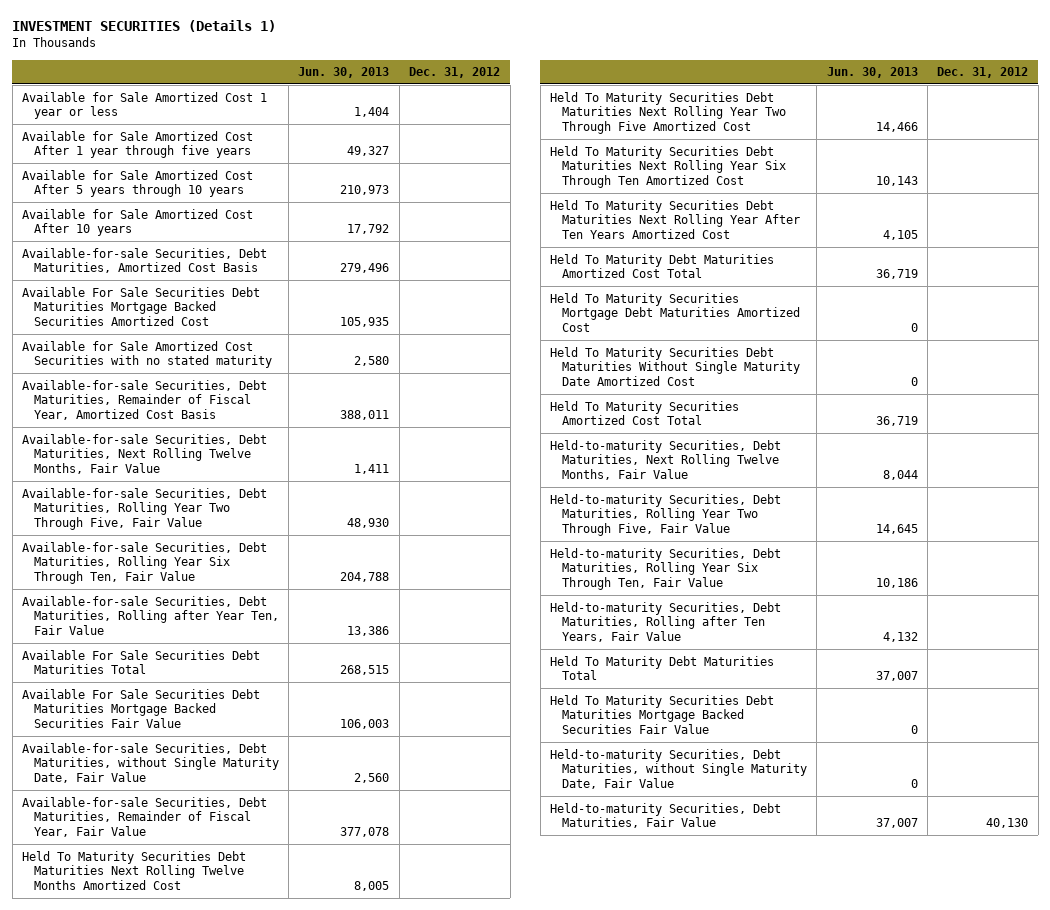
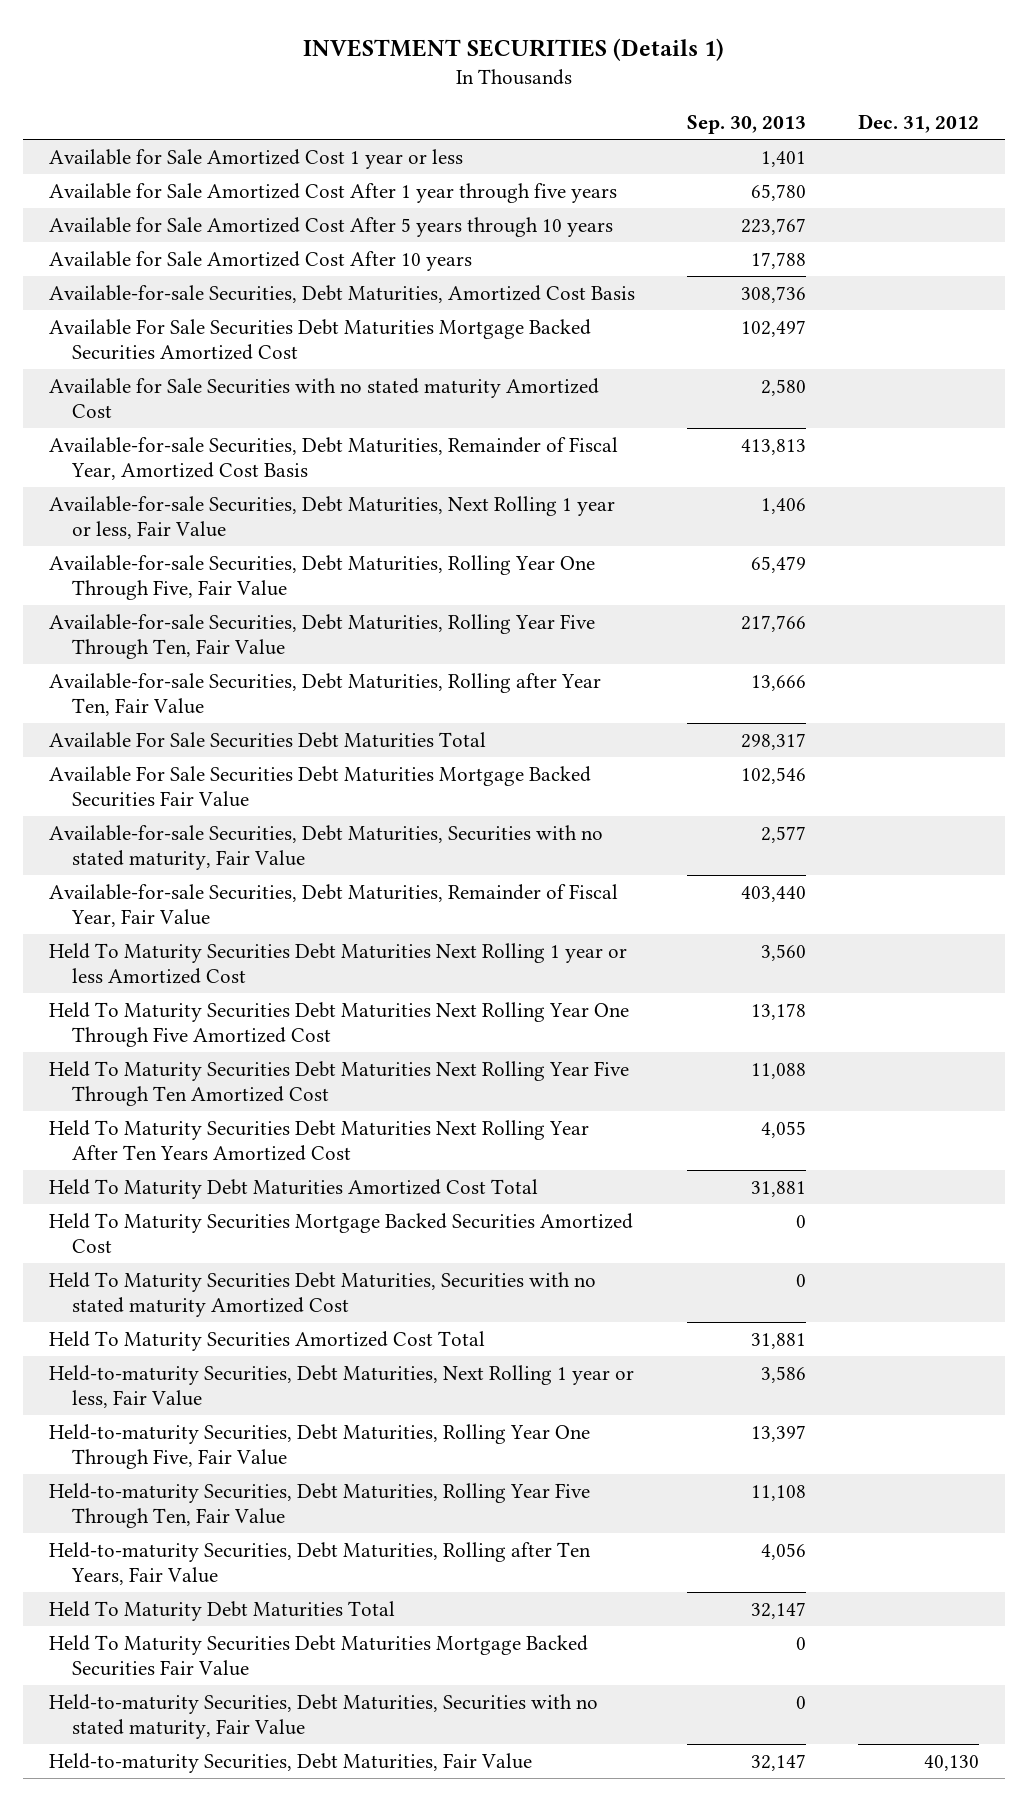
[298,67,390,79] Jun. 30, 2013 -> none
none -> [687,114,807,134] Sep. 30, 2013
[21,340,272,369] Available for Sale Amortized Cost Securities with no stated maturity -> [49,377,600,418] Available for Sale Securities with no stated maturity Amortized Cost
[21,433,267,475] Available-for-sale Securities, Debt Maturities, Next Rolling Twelve Months, Fair Value -> [49,495,616,539] Available-for-sale Securities, Debt Maturities, Next Rolling 1 year or less, Fair Value
[21,487,267,531] Available-for-sale Securities, Debt Maturities, Rolling Year Two Through Five, Fair Value -> [49,554,596,600] Available-for-sale Securities, Debt Maturities, Rolling Year One Through Five, Fair Value
[21,541,267,585] Available-for-sale Securities, Debt Maturities, Rolling Year Six Through Ten, Fair Value -> [49,613,596,659] Available-for-sale Securities, Debt Maturities, Rolling Year Five Through Ten, Fair Value
[21,742,279,784] Available-for-sale Securities, Debt Maturities, without Single Maturity Date, Fair Value -> [49,824,604,870] Available-for-sale Securities, Debt Maturities, Securities with no stated maturity, Fair Value
[21,850,246,891] Held To Maturity Securities Debt Maturities Next Rolling Twelve Months Amortized Cost -> [49,942,628,984] Held To Maturity Securities Debt Maturities Next Rolling 1 year or less Amortized Cost
[550,91,786,135] Held To Maturity Securities Debt Maturities Next Rolling Year Two Through Five Amortized Cost -> [49,1001,630,1047] Held To Maturity Securities Debt Maturities Next Rolling Year One Through Five Amortized Cost
[550,145,786,189] Held To Maturity Securities Debt Maturities Next Rolling Year Six Through Ten Amortized Cost -> [49,1060,630,1106] Held To Maturity Securities Debt Maturities Next Rolling Year Five Through Ten Amortized Cost
[550,292,800,333] Held To Maturity Securities Mortgage Debt Maturities Amortized Cost -> [49,1212,634,1253] Held To Maturity Securities Mortgage Backed Securities Amortized Cost
[550,346,800,387] Held To Maturity Securities Debt Maturities Without Single Maturity Date Amortized Cost -> [49,1271,597,1317] Held To Maturity Securities Debt Maturities, Securities with no stated maturity Amortized Cost
[550,439,782,481] Held-to-maturity Securities, Debt Maturities, Next Rolling Twelve Months, Fair Value -> [49,1364,635,1408] Held-to-maturity Securities, Debt Maturities, Next Rolling 1 year or less, Fair Value
[550,493,782,537] Held-to-maturity Securities, Debt Maturities, Rolling Year Two Through Five, Fair Value -> [49,1423,591,1469] Held-to-maturity Securities, Debt Maturities, Rolling Year One Through Five, Fair Value
[550,547,782,591] Held-to-maturity Securities, Debt Maturities, Rolling Year Six Through Ten, Fair Value -> [49,1482,591,1528] Held-to-maturity Securities, Debt Maturities, Rolling Year Five Through Ten, Fair Value
[550,748,807,790] Held-to-maturity Securities, Debt Maturities, without Single Maturity Date, Fair Value -> [49,1693,599,1739] Held-to-maturity Securities, Debt Maturities, Securities with no stated maturity, Fair Value

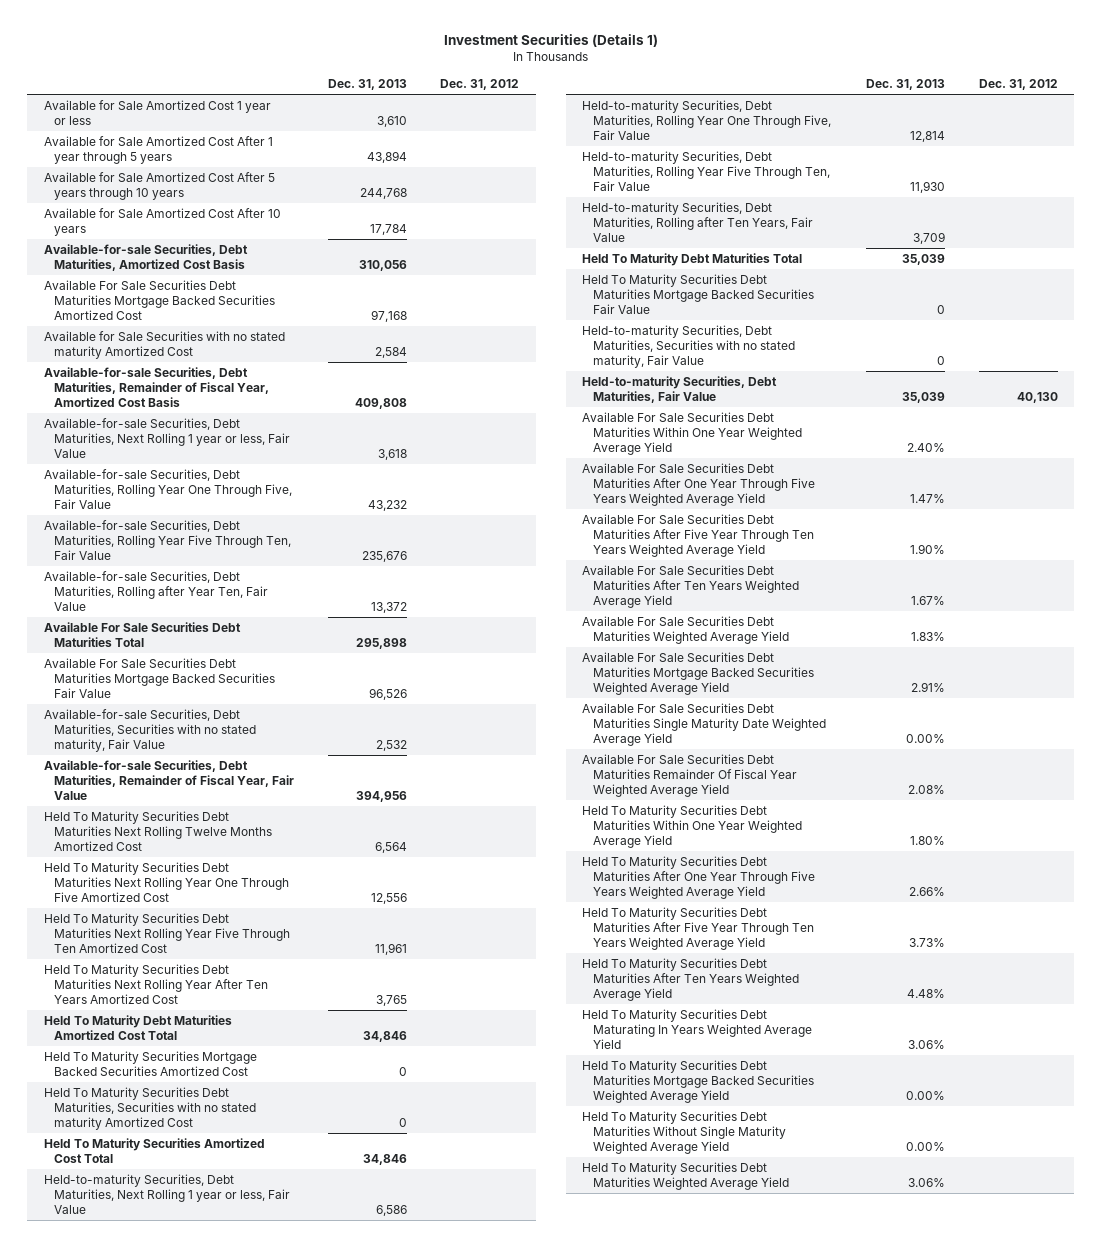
[303,37,725,61] INVESTMENT SECURITIES (Details 1) -> [443,34,658,48] Investment Securities (Details 1)
[687,114,807,134] Sep. 30, 2013 -> none
none -> [327,79,407,91] Dec. 31, 2013
[49,182,618,203] Available for Sale Amortized Cost After 1 year through five years -> [43,135,273,165] Available for Sale Amortized Cost After 1 year through 5 years
[49,942,628,984] Held To Maturity Securities Debt Maturities Next Rolling 1 year or less Amortized Cost -> [43,810,273,852] Held To Maturity Securities Debt Maturities Next Rolling Twelve Months Amortized Cost
none -> [582,411,803,456] Available For Sale Securities Debt Maturities Within One Year Weighted Average Yield
none -> [582,462,816,507] Available For Sale Securities Debt Maturities After One Year Through Five Years Weighted Average Yield
none -> [582,513,815,558] Available For Sale Securities Debt Maturities After Five Year Through Ten Years Weighted Average Yield
none -> [582,564,800,609] Available For Sale Securities Debt Maturities After Ten Years Weighted Average Yield
none -> [582,615,790,645] Available For Sale Securities Debt Maturities Weighted Average Yield
none -> [582,651,815,696] Available For Sale Securities Debt Maturities Mortgage Backed Securities Weighted Average Yield
none -> [582,702,827,747] Available For Sale Securities Debt Maturities Single Maturity Date Weighted Average Yield
none -> [582,753,798,798] Available For Sale Securities Debt Maturities Remainder Of Fiscal Year Weighted Average Yield
none -> [582,804,803,849] Held To Maturity Securities Debt Maturities Within One Year Weighted Average Yield
none -> [582,855,816,900] Held To Maturity Securities Debt Maturities After One Year Through Five Years Weighted Average Yield
none -> [582,906,815,951] Held To Maturity Securities Debt Maturities After Five Year Through Ten Years Weighted Average Yield
none -> [582,957,800,1002] Held To Maturity Securities Debt Maturities After Ten Years Weighted Average Yield
none -> [582,1008,813,1050] Held To Maturity Securities Debt Maturating In Years Weighted Average Yield
none -> [582,1059,815,1104] Held To Maturity Securities Debt Maturities Mortgage Backed Securities Weighted Average Yield
none -> [582,1110,787,1155] Held To Maturity Securities Debt Maturities Without Single Maturity Weighted Average Yield
none -> [582,1161,790,1191] Held To Maturity Securities Debt Maturities Weighted Average Yield

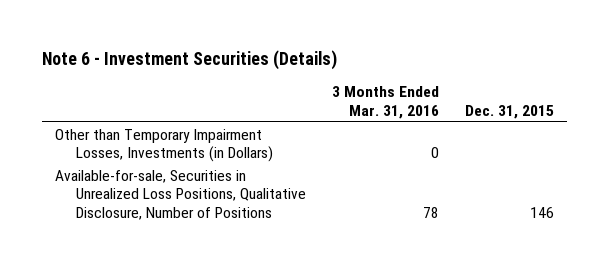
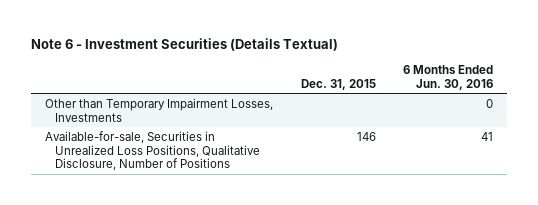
[41,50,337,71] Note 6 - Investment Securities (Details) -> [31,37,339,51] Note 6 - Investment Securities (Details Textual)
[332,86,440,120] 3 Months Ended Mar. 31, 2016 -> none
none -> [403,64,494,90] 6 Months Ended Jun. 30, 2016
[54,128,274,163] Other than Temporary Impairment Losses, Investments (in Dollars) -> [44,97,273,122] Other than Temporary Impairment Losses, Investments

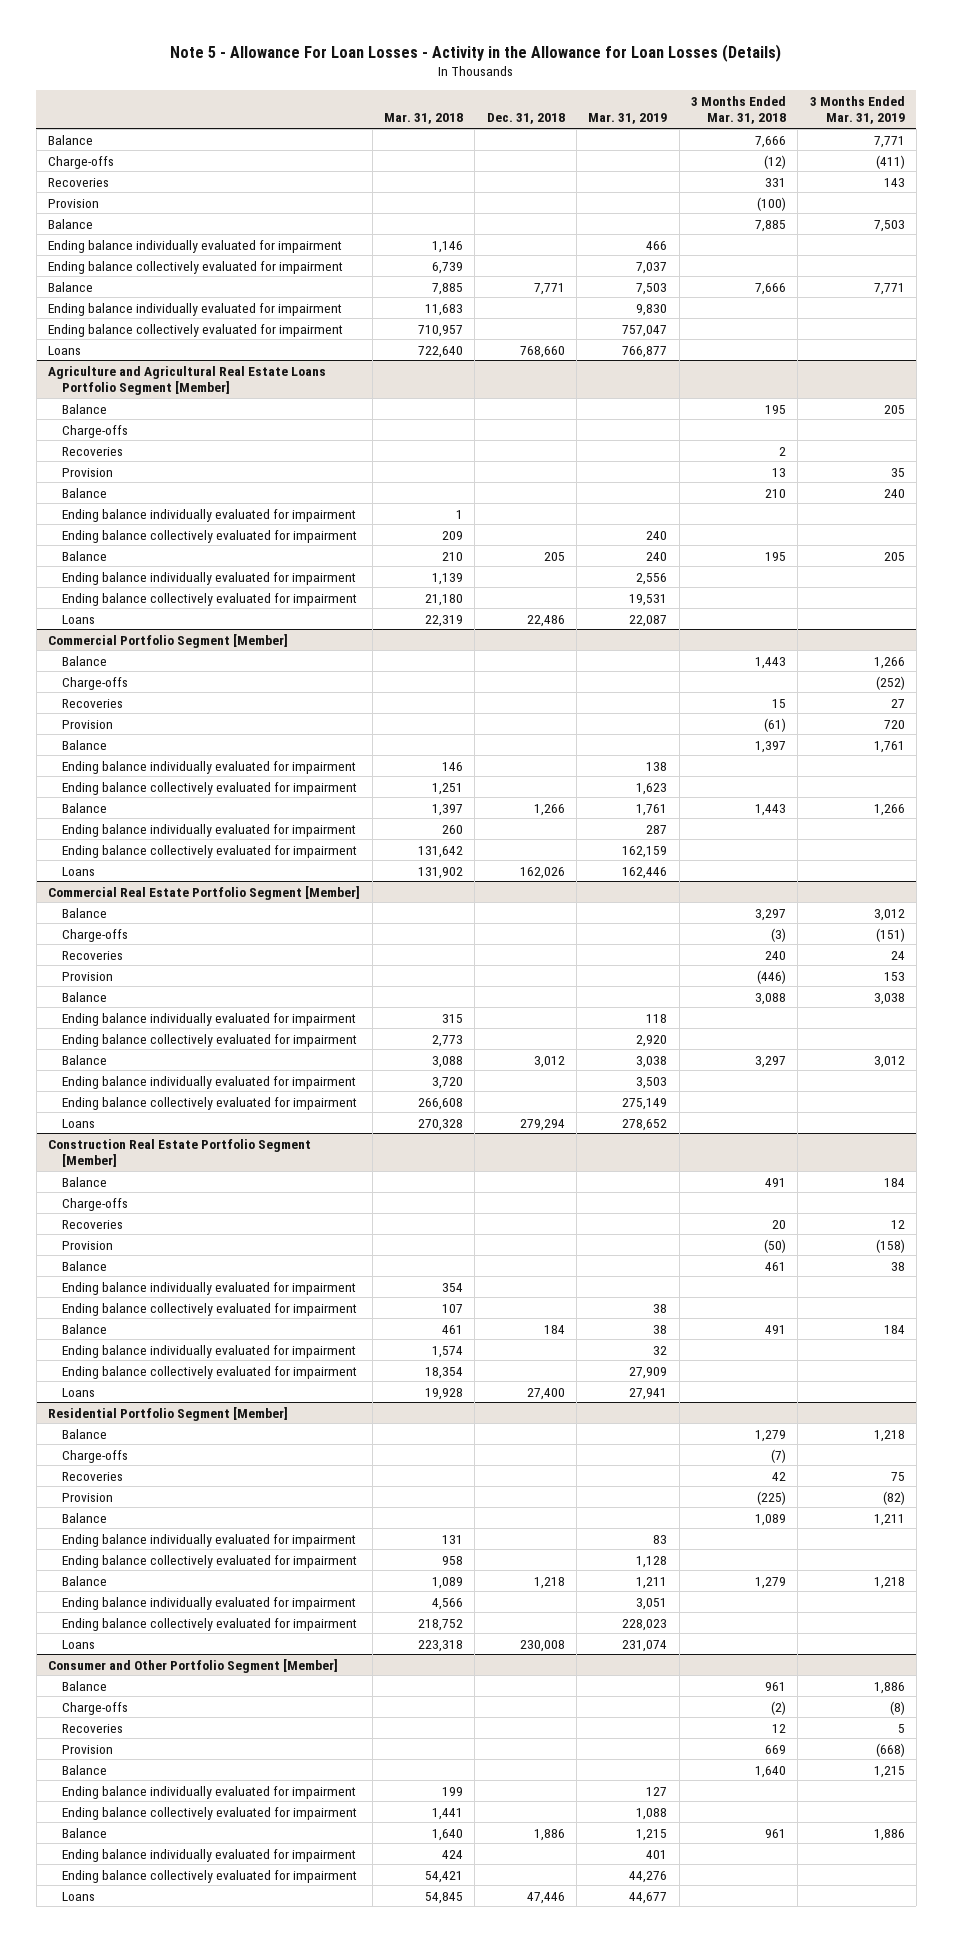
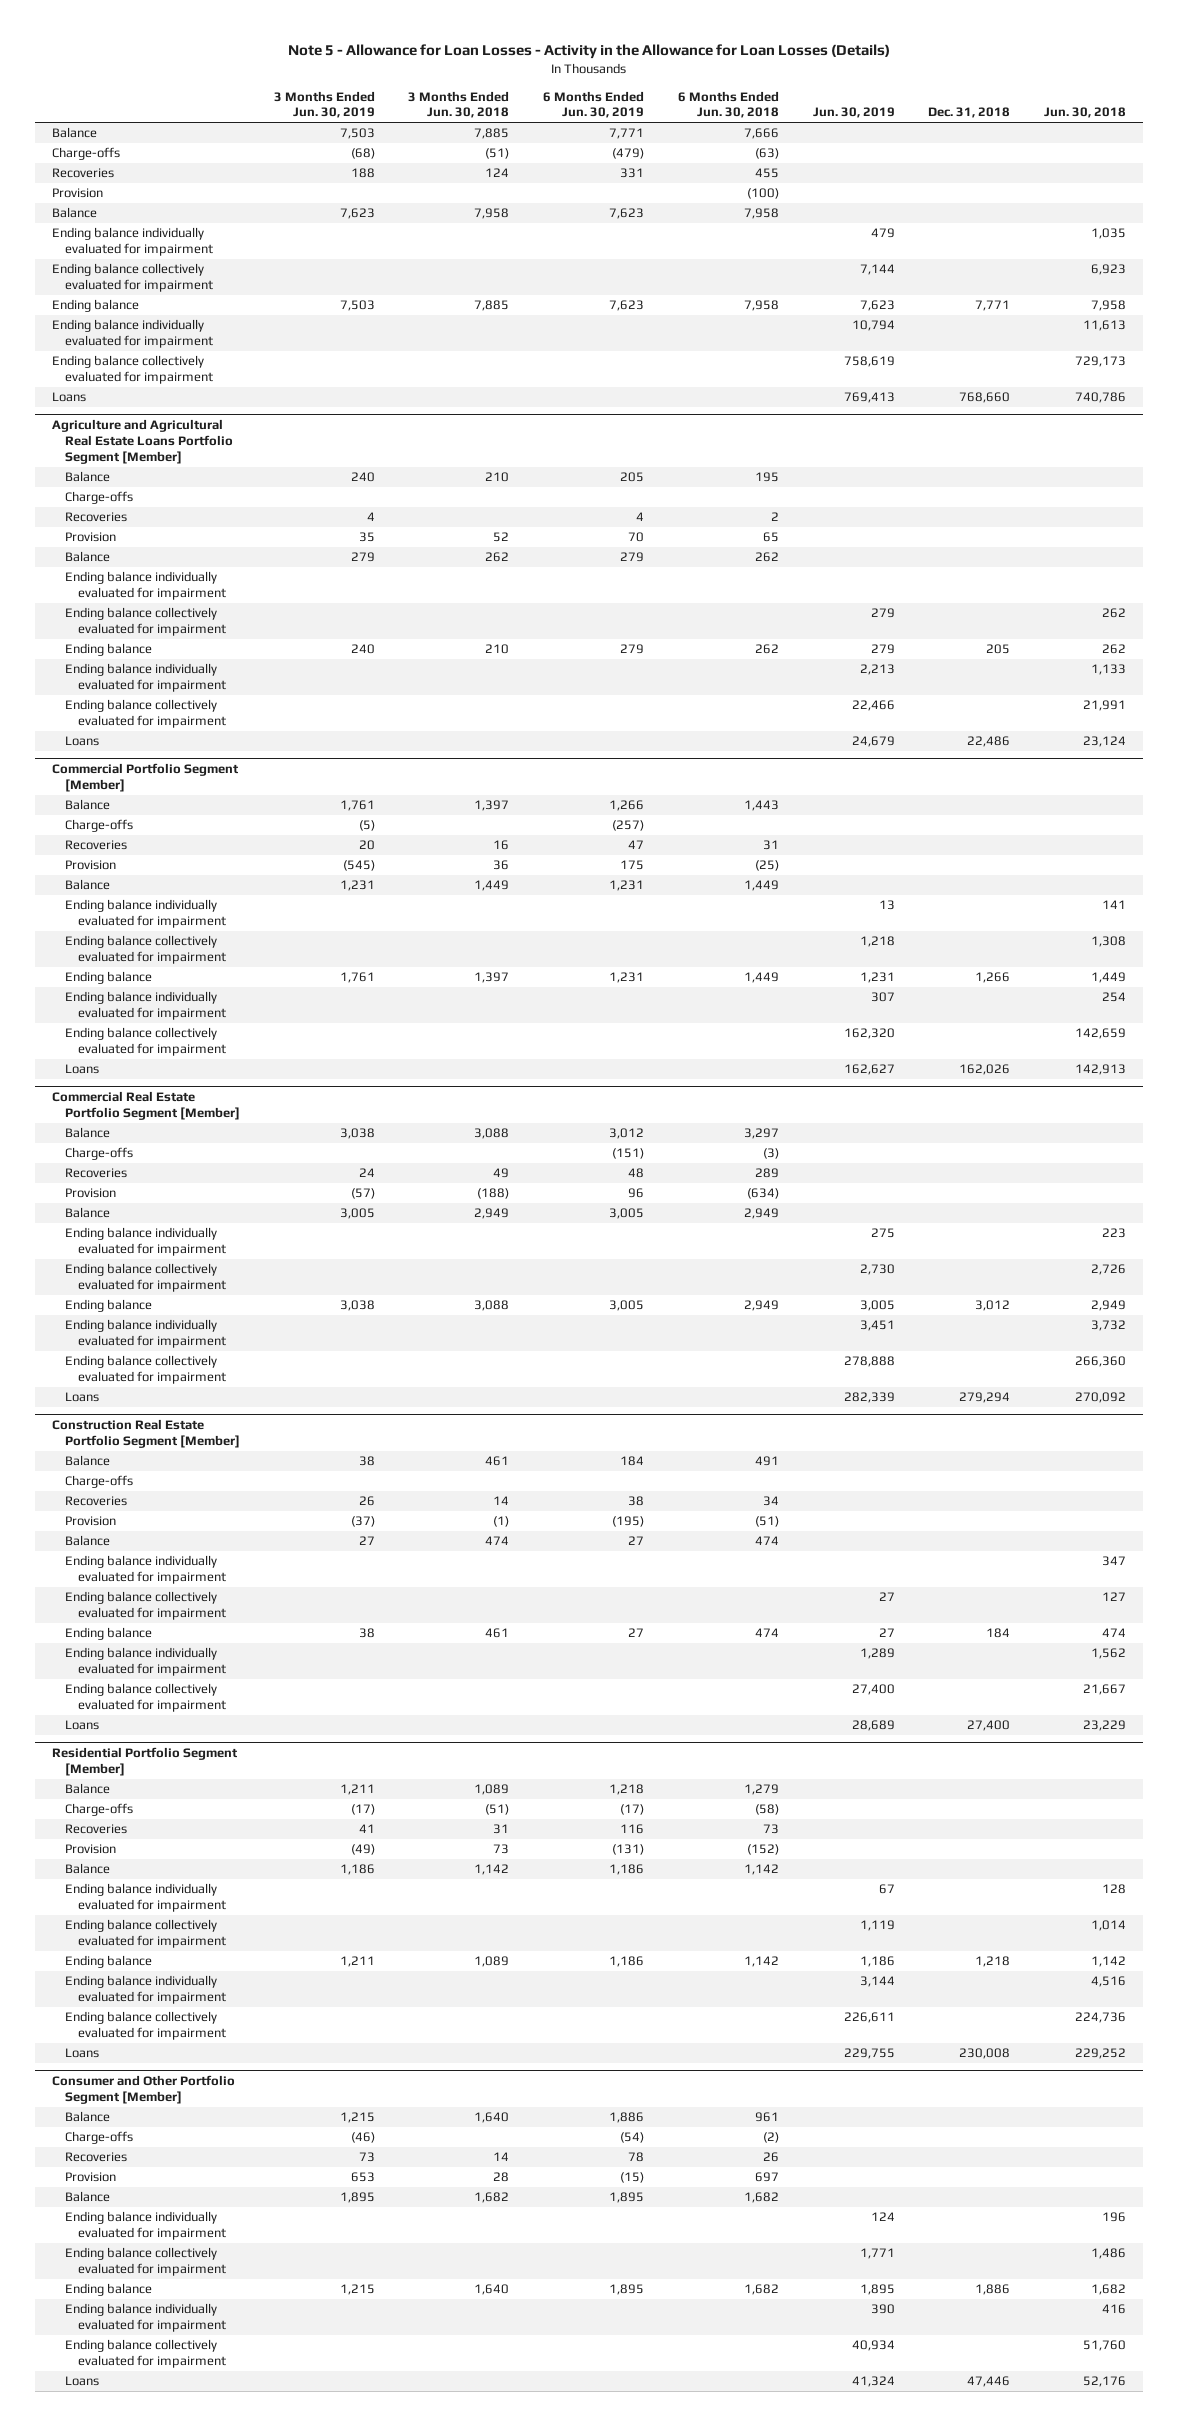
[170,43,782,62] Note 5 - Allowance For Loan Losses - Activity in the Allowance for Loan Losses (Details) -> [288,44,891,60] Note 5 - Allowance for Loan Losses - Activity in the Allowance for Loan Losses (Details)
[383,113,463,125] Mar. 31, 2018 -> none
[588,113,668,125] Mar. 31, 2019 -> none
[690,95,786,125] 3 Months Ended Mar. 31, 2018 -> none
[809,95,905,125] 3 Months Ended Mar. 31, 2019 -> none
none -> [273,90,375,119] 3 Months Ended Jun. 30, 2019
none -> [408,90,510,119] 3 Months Ended Jun. 30, 2018
none -> [543,90,645,119] 6 Months Ended Jun. 30, 2019
none -> [677,90,779,119] 6 Months Ended Jun. 30, 2018
none -> [812,107,895,119] Jun. 30, 2019
none -> [1044,107,1127,119] Jun. 30, 2018
[48,281,94,292] Balance -> [52,299,140,313] Ending balance
[62,550,108,561] Balance -> [64,643,152,657] Ending balance
[62,802,108,813] Balance -> [64,971,152,985] Ending balance
[62,1054,108,1065] Balance -> [64,1299,152,1313] Ending balance
[62,1323,108,1334] Balance -> [64,1627,152,1641] Ending balance
[62,1575,108,1586] Balance -> [64,1955,152,1969] Ending balance
[62,1827,108,1838] Balance -> [64,2283,152,2297] Ending balance

